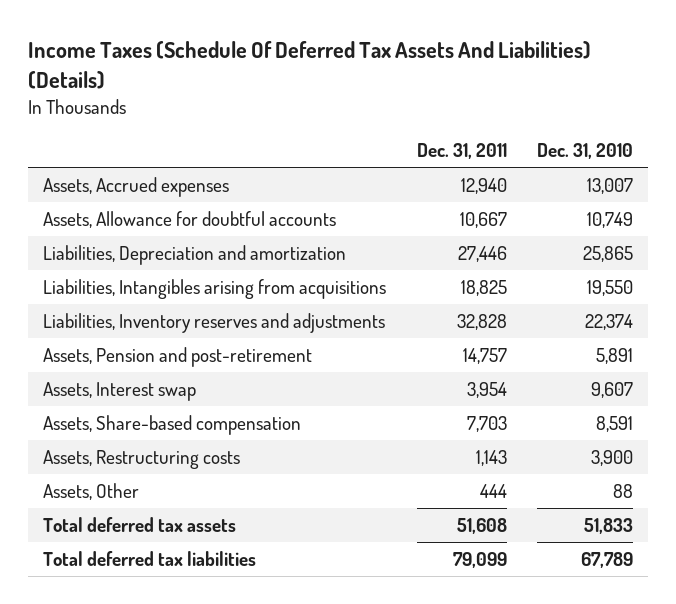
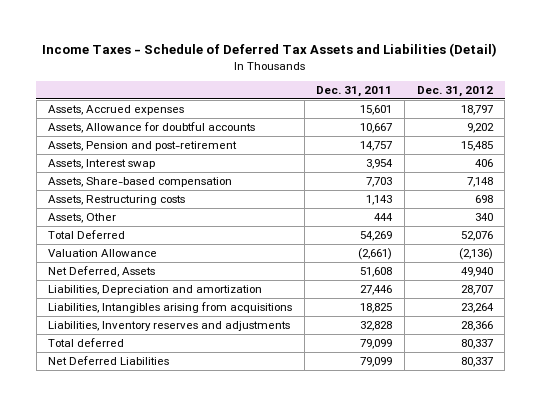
[28,40,592,89] Income Taxes (Schedule Of Deferred Tax Assets And Liabilities) (Details) -> [42,43,498,58] Income Taxes - Schedule of Deferred Tax Assets and Liabilities (Detail)
[536,143,633,160] Dec. 31, 2010 -> none
none -> [416,85,493,97] Dec. 31, 2012
[460,178,507,195] 12,940 -> [360,104,393,115] 15,601
[43,517,237,533] Total deferred tax assets -> [48,229,126,239] Total Deferred
[456,518,507,535] 51,608 -> [360,230,393,241] 54,269
none -> [48,248,158,257] Valuation Allowance
none -> [48,265,156,277] Net Deferred, Assets
[43,245,347,266] Liabilities, Depreciation and amortization -> [48,284,263,295] Liabilities, Depreciation and amortization
[43,279,387,300] Liabilities, Intangibles arising from acquisitions -> [48,301,293,313] Liabilities, Intangibles arising from acquisitions
[43,313,386,334] Liabilities, Inventory reserves and adjustments -> [48,320,291,331] Liabilities, Inventory reserves and adjustments
[43,551,257,567] Total deferred tax liabilities -> [48,337,125,347] Total deferred
none -> [48,355,170,365] Net Deferred Liabilities

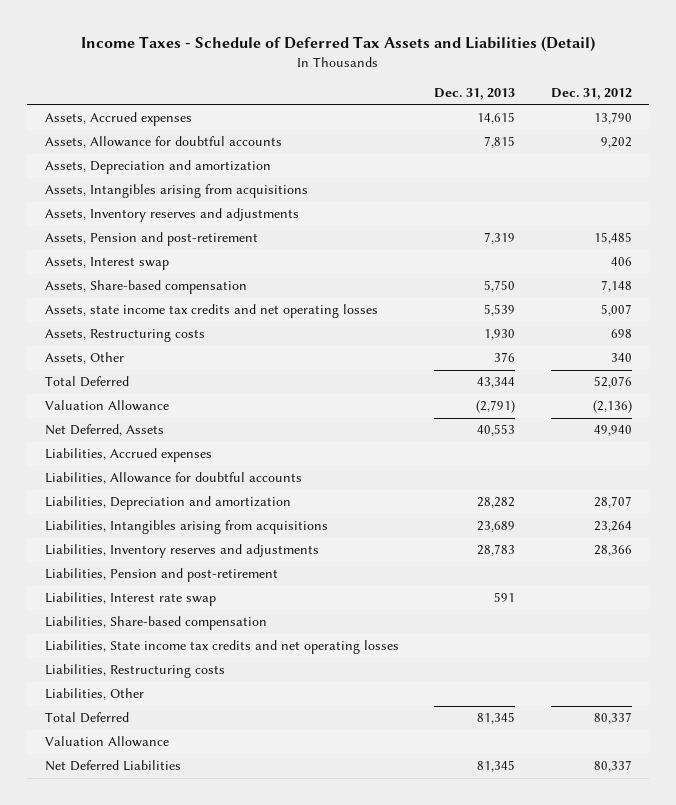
[316,85,393,97] Dec. 31, 2011 -> none
none -> [434,88,516,101] Dec. 31, 2013
[460,104,493,115] 18,797 -> [593,112,632,125] 13,790
none -> [44,160,271,175] Assets, Depreciation and amortization
none -> [44,184,308,199] Assets, Intangibles arising from acquisitions
none -> [44,208,299,223] Assets, Inventory reserves and adjustments
none -> [44,304,378,319] Assets, state income tax credits and net operating losses
none -> [44,448,212,463] Liabilities, Accrued expenses
none -> [44,472,302,485] Liabilities, Allowance for doubtful accounts
none -> [44,568,278,583] Liabilities, Pension and post-retirement
none -> [44,592,216,607] Liabilities, Interest rate swap
none -> [44,616,267,631] Liabilities, Share-based compensation
none -> [44,640,399,655] Liabilities, State income tax credits and net operating losses
none -> [44,664,225,679] Liabilities, Restructuring costs
none -> [44,688,144,701] Liabilities, Other
[48,337,125,347] Total deferred -> [44,712,129,724] Total Deferred
none -> [44,736,169,748] Valuation Allowance

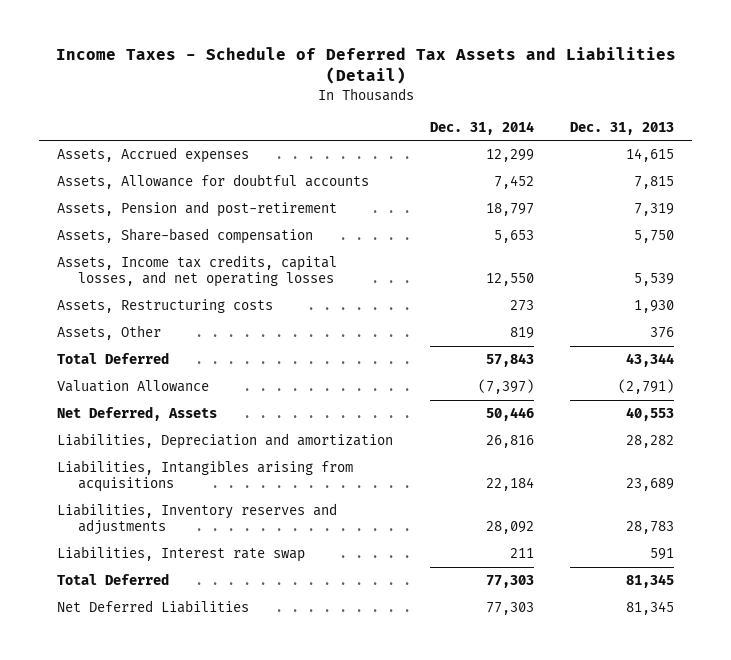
[550,88,632,101] Dec. 31, 2012 -> none
none -> [429,120,534,135] Dec. 31, 2014
[44,160,271,175] Assets, Depreciation and amortization -> none
[44,184,308,199] Assets, Intangibles arising from acquisitions -> none
[44,208,299,223] Assets, Inventory reserves and adjustments -> none
[44,257,169,271] Assets, Interest swap -> none
[44,304,378,319] Assets, state income tax credits and net operating losses -> [57,255,338,288] Assets, Income tax credits, capital losses, and net operating losses
[44,448,212,463] Liabilities, Accrued expenses -> none
[44,472,302,485] Liabilities, Allowance for doubtful accounts -> none
[44,568,278,583] Liabilities, Pension and post-retirement -> none
[44,616,267,631] Liabilities, Share-based compensation -> none
[44,640,399,655] Liabilities, State income tax credits and net operating losses -> none
[44,664,225,679] Liabilities, Restructuring costs -> none
[44,688,144,701] Liabilities, Other -> none
[44,736,169,748] Valuation Allowance -> none

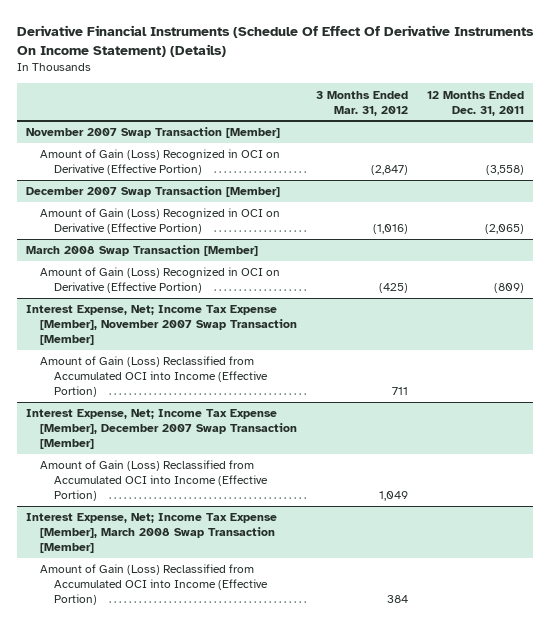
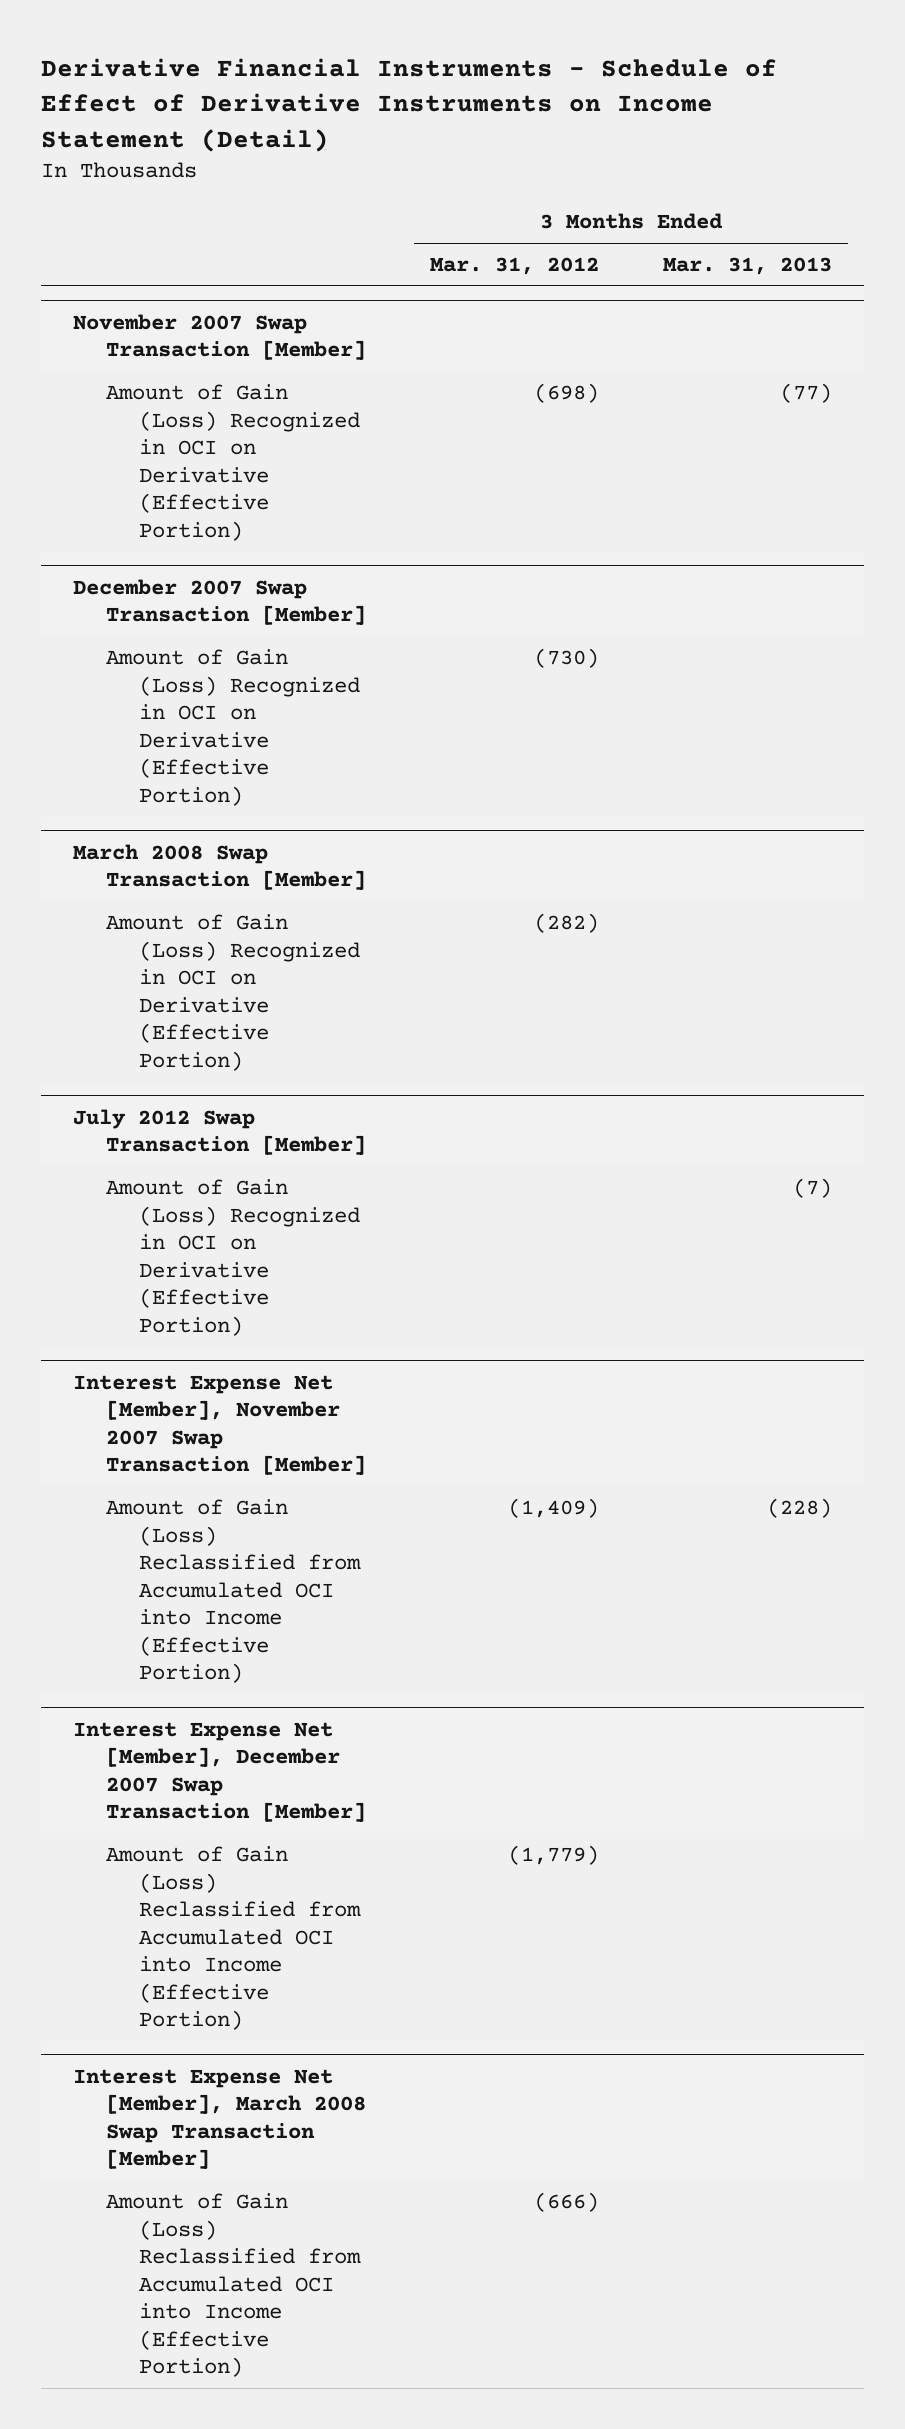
[16,24,534,57] Derivative Financial Instruments (Schedule Of Effect Of Derivative Instruments On Income Statement) (Details) -> [40,58,777,152] Derivative Financial Instruments - Schedule of Effect of Derivative Instruments on Income Statement (Detail)
[426,90,524,116] 12 Months Ended Dec. 31, 2011 -> none
none -> [662,257,832,276] Mar. 31, 2013
[370,165,408,176] (2,847) -> [533,383,599,404] (698)
[372,224,408,235] (1,016) -> [533,648,599,669] (730)
[378,283,408,294] (425) -> [533,913,599,934] (282)
none -> [72,1108,366,1156] July 2012 Swap Transaction [Member]
none -> [105,1179,360,1336] Amount of Gain (Loss) Recognized in OCI on Derivative (Effective Portion)
[26,305,298,345] Interest Expense, Net; Income Tax Expense [Member], November 2007 Swap Transaction [Member] -> [72,1374,366,1476] Interest Expense Net [Member], November 2007 Swap Transaction [Member]
[391,386,408,395] 711 -> [507,1498,599,1519] (1,409)
[26,409,298,449] Interest Expense, Net; Income Tax Expense [Member], December 2007 Swap Transaction [Member] -> [72,1721,366,1823] Interest Expense Net [Member], December 2007 Swap Transaction [Member]
[378,490,408,501] 1,049 -> [507,1845,599,1866] (1,779)
[26,513,278,553] Interest Expense, Net; Income Tax Expense [Member], March 2008 Swap Transaction [Member] -> [72,2068,366,2170] Interest Expense Net [Member], March 2008 Swap Transaction [Member]
[386,594,408,603] 384 -> [533,2192,599,2213] (666)

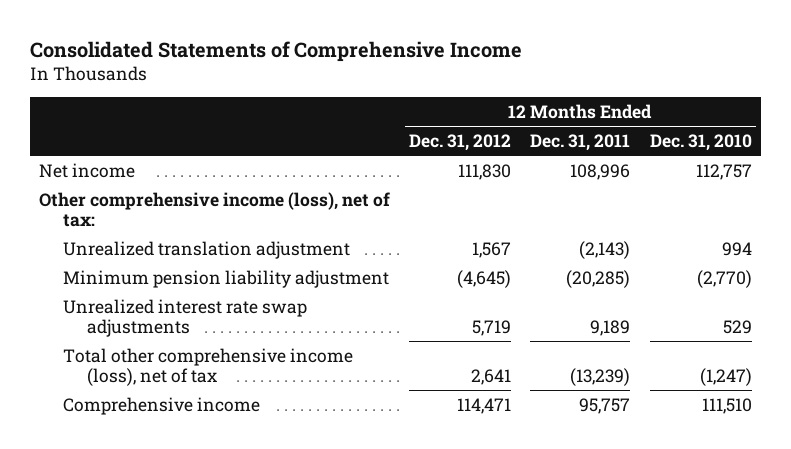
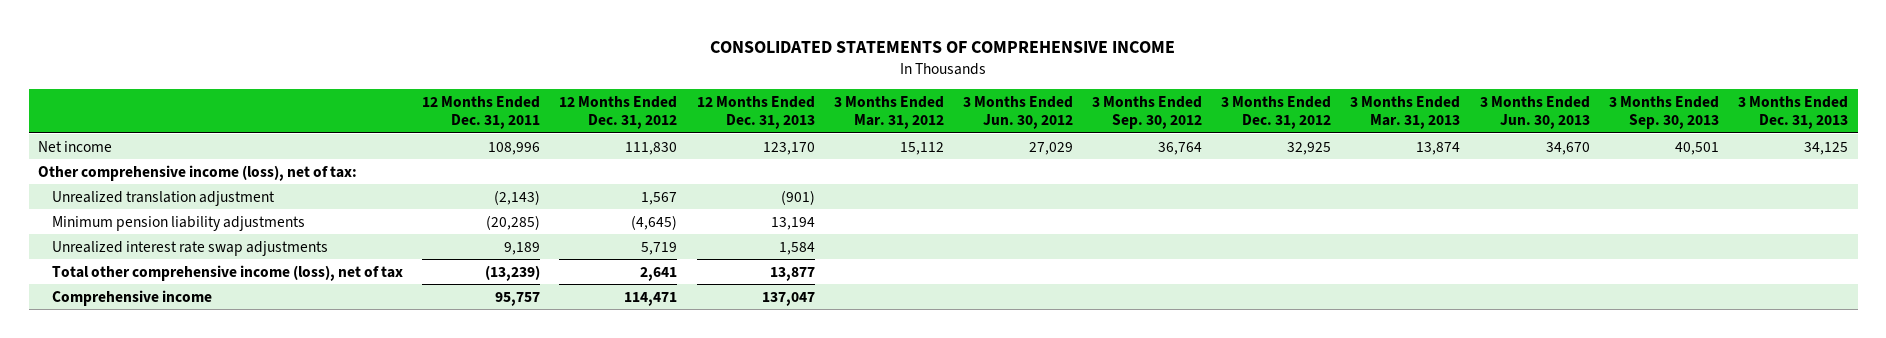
[29,40,522,62] Consolidated Statements of Comprehensive Income -> [710,40,1176,53] CONSOLIDATED STATEMENTS OF COMPREHENSIVE INCOME
[649,133,752,151] Dec. 31, 2010 -> none
none -> [696,96,815,130] 12 Months Ended Dec. 31, 2013
none -> [833,96,944,130] 3 Months Ended Mar. 31, 2012
none -> [962,96,1073,130] 3 Months Ended Jun. 30, 2012
none -> [1092,96,1203,130] 3 Months Ended Sep. 30, 2012
none -> [1221,96,1332,130] 3 Months Ended Dec. 31, 2012
none -> [1350,96,1461,130] 3 Months Ended Mar. 31, 2013
none -> [1479,96,1590,130] 3 Months Ended Jun. 30, 2013
none -> [1608,96,1719,130] 3 Months Ended Sep. 30, 2013
none -> [1737,96,1848,130] 3 Months Ended Dec. 31, 2013
[62,269,389,288] Minimum pension liability adjustment -> [52,215,306,231] Minimum pension liability adjustments

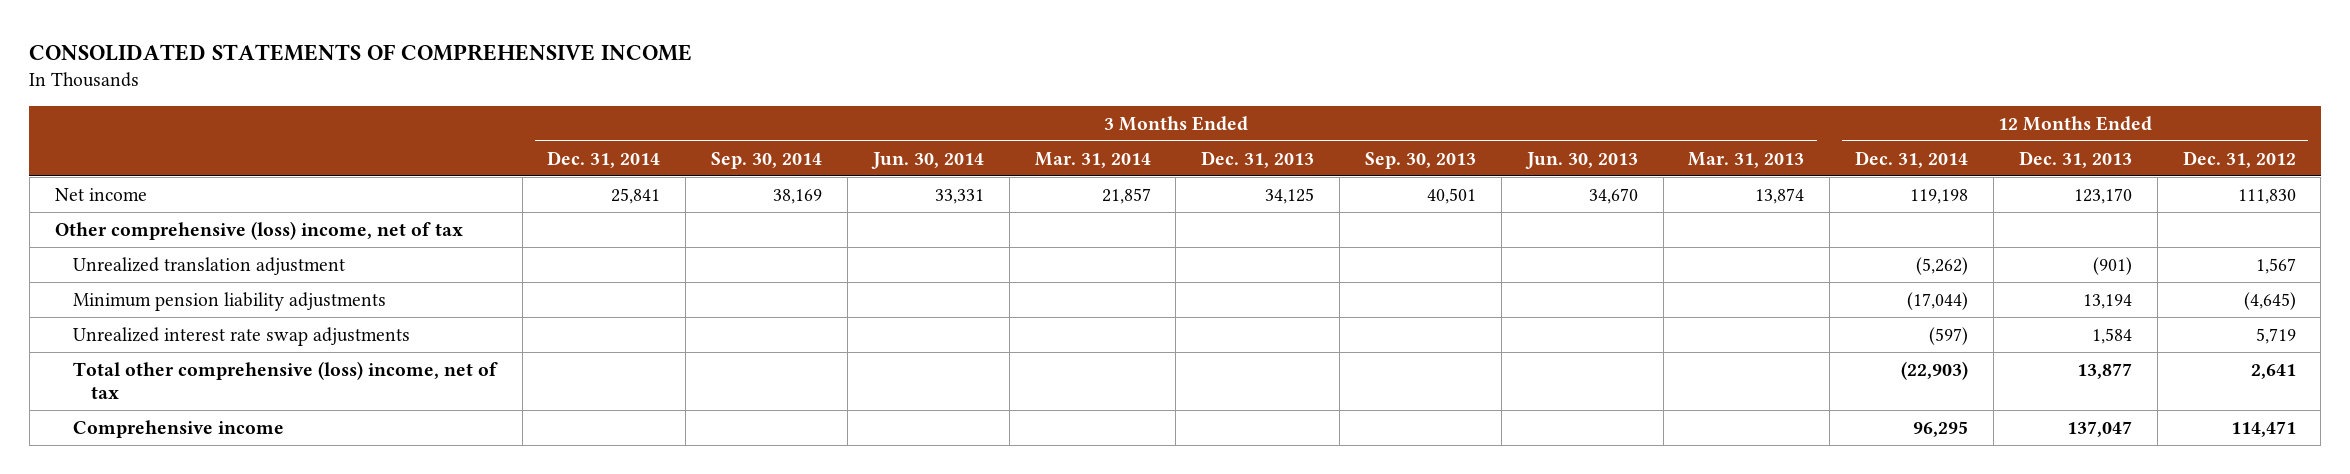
[422,96,541,130] 12 Months Ended Dec. 31, 2011 -> none
[833,96,944,130] 3 Months Ended Mar. 31, 2012 -> none
[962,96,1073,130] 3 Months Ended Jun. 30, 2012 -> none
[1092,96,1203,130] 3 Months Ended Sep. 30, 2012 -> none
[1221,96,1332,130] 3 Months Ended Dec. 31, 2012 -> none
none -> [547,150,661,168] Dec. 31, 2014
none -> [711,151,823,169] Sep. 30, 2014
none -> [870,151,984,169] Jun. 30, 2014
none -> [1034,151,1151,168] Mar. 31, 2014
none -> [1855,150,1969,168] Dec. 31, 2014
[38,164,358,181] Other comprehensive income (loss), net of tax: -> [54,220,463,240] Other comprehensive (loss) income, net of tax
[52,264,404,281] Total other comprehensive income (loss), net of tax -> [72,360,498,399] Total other comprehensive (loss) income, net of tax

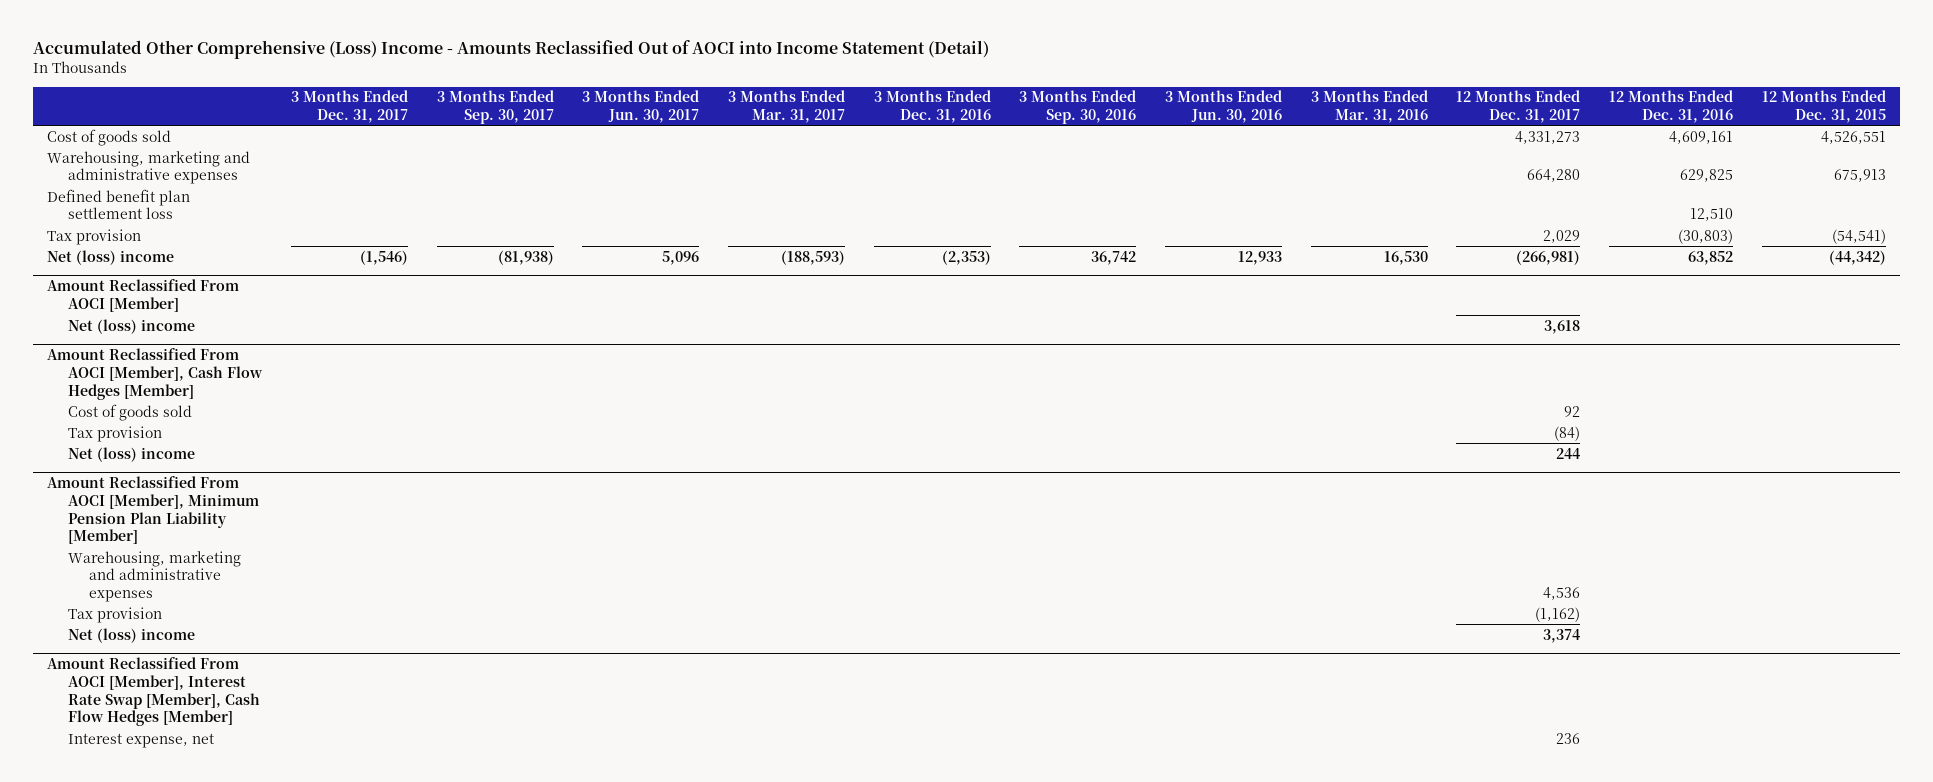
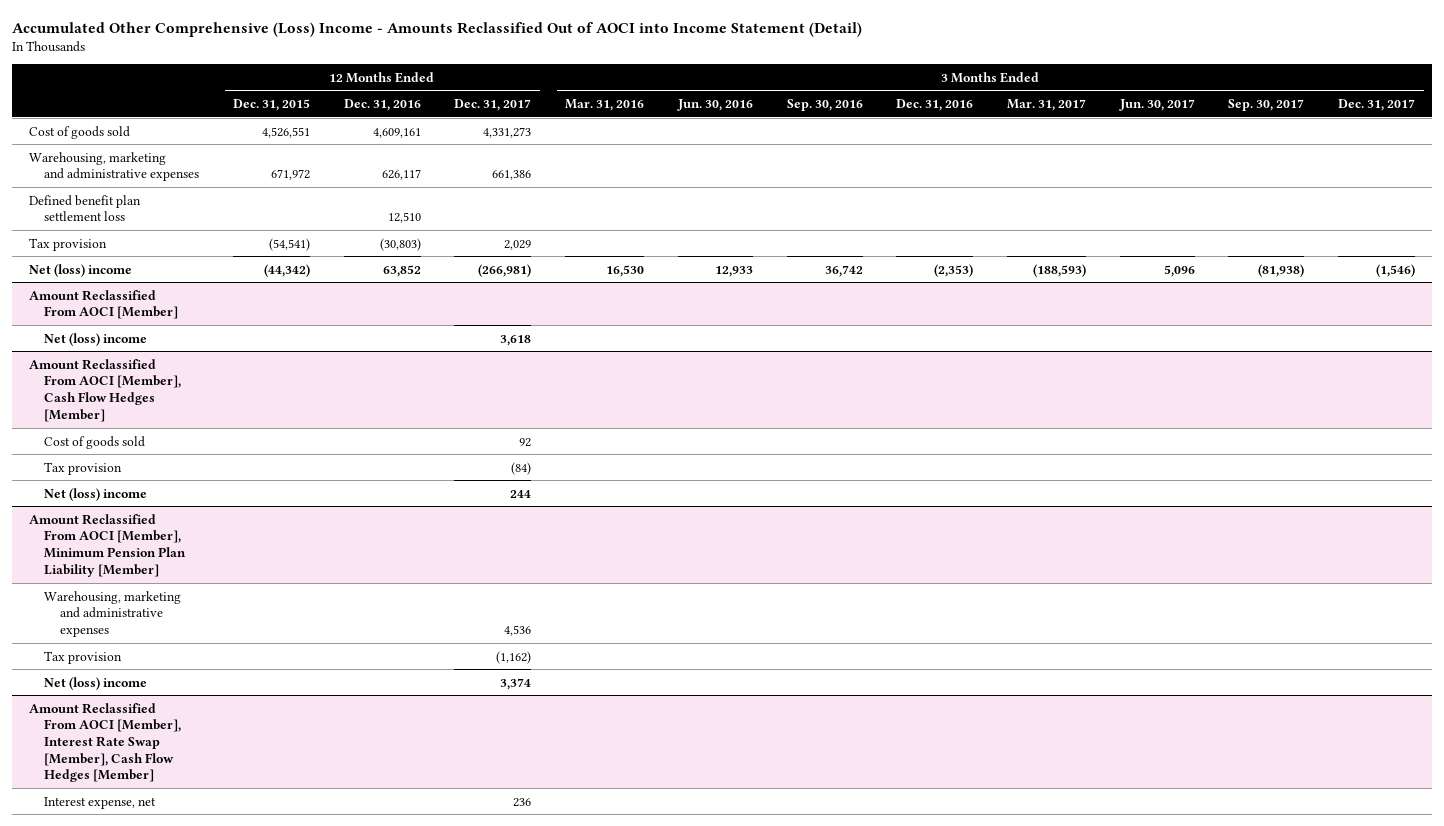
[1527,169,1581,183] 664,280 -> [492,170,532,181] 661,386
[1679,169,1733,183] 629,825 -> [381,169,421,181] 626,117
[1833,169,1886,183] 675,913 -> [271,169,311,181] 671,972

